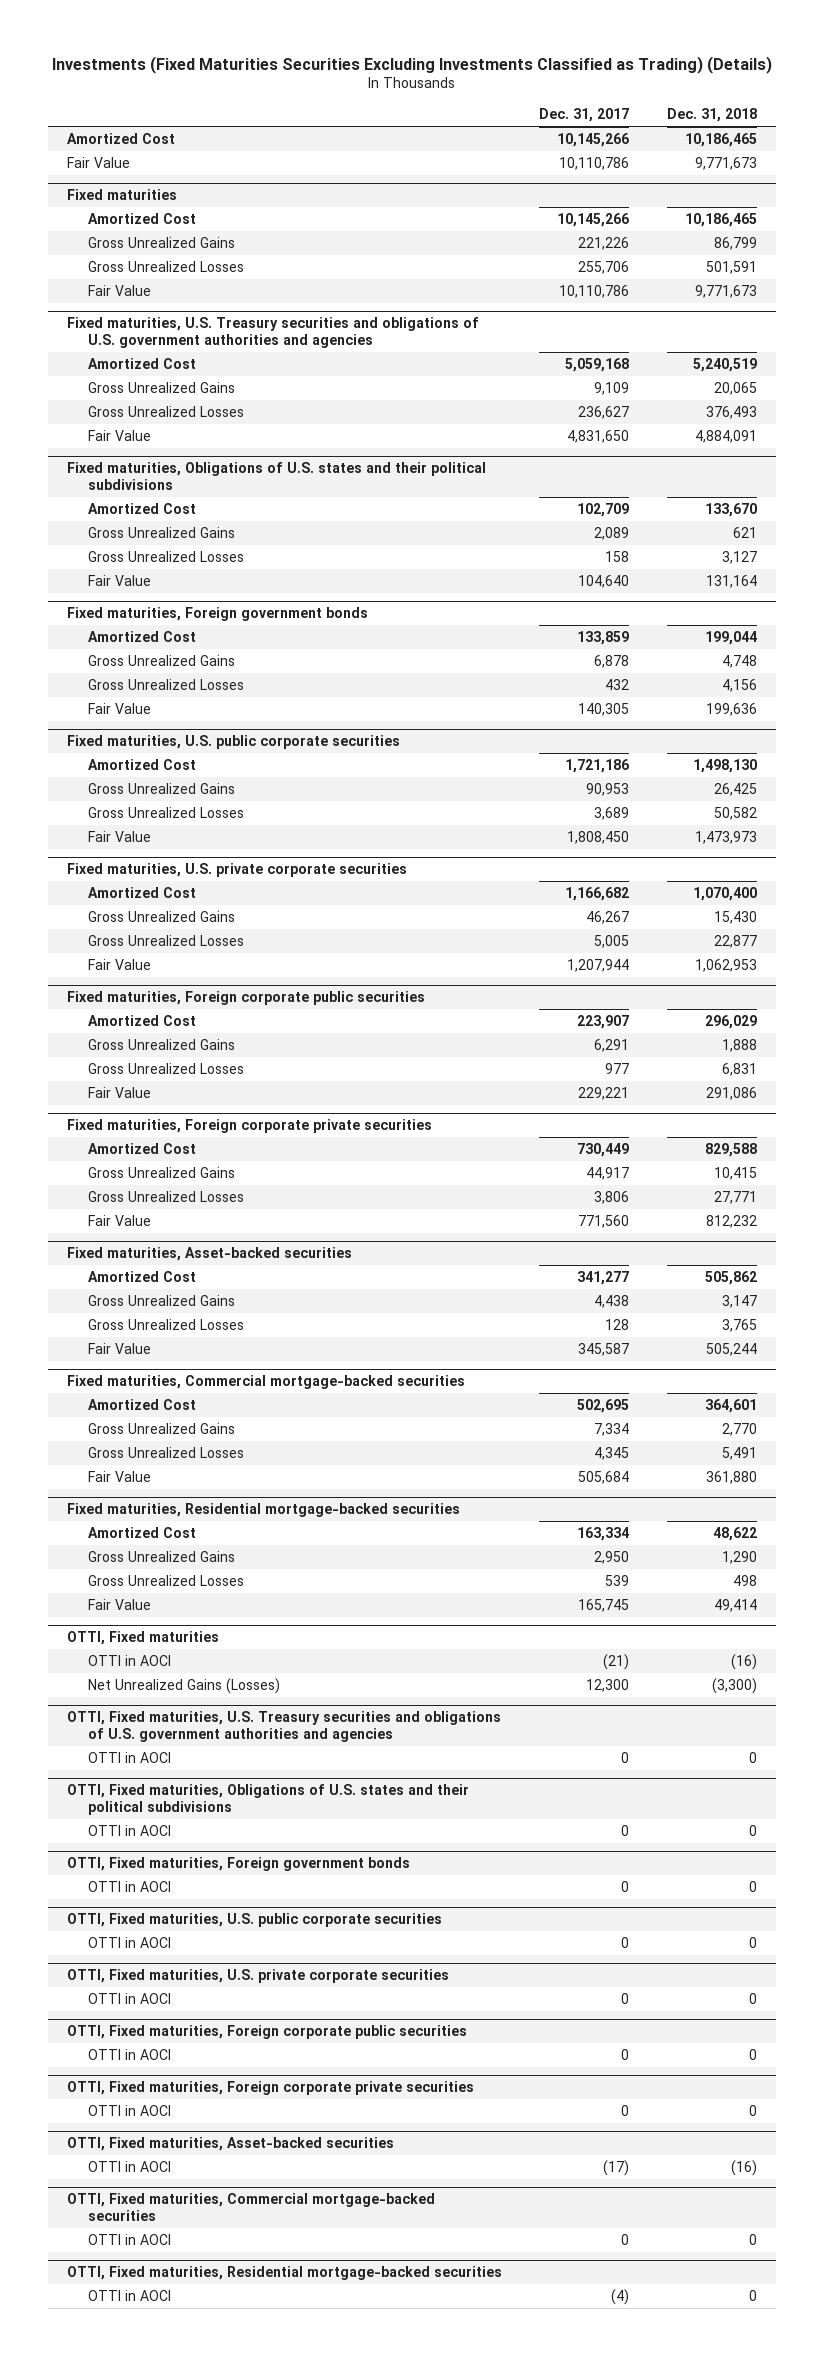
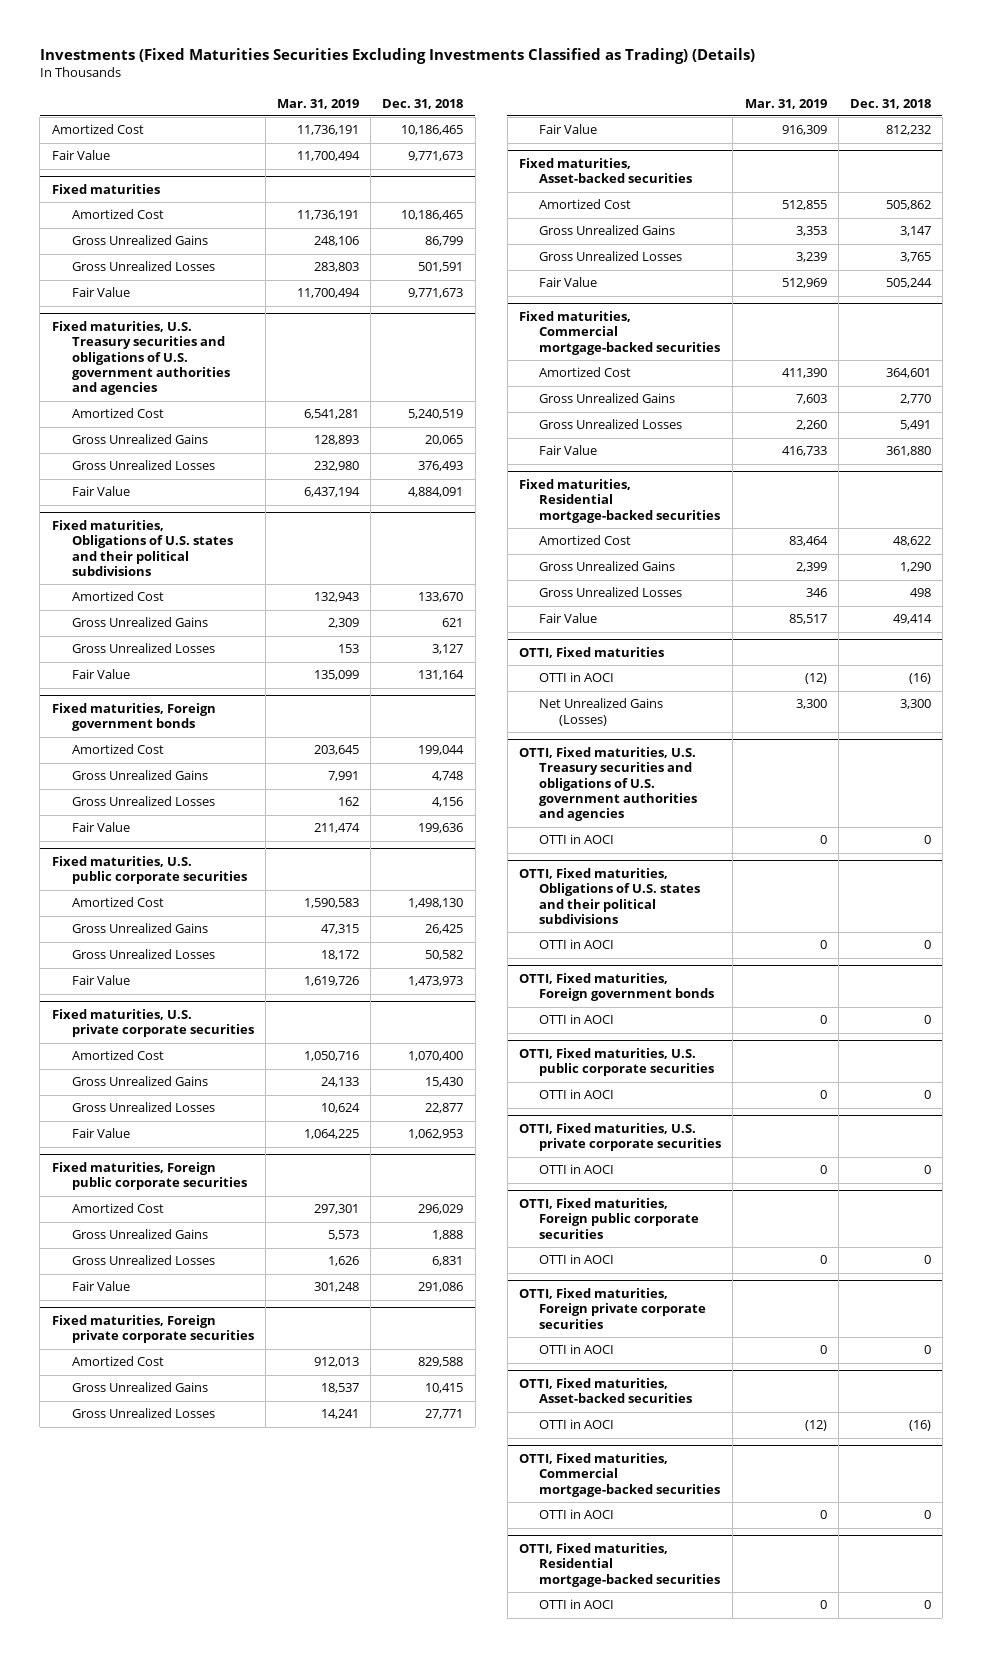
[539,108,630,123] Dec. 31, 2017 -> none
none -> [277,98,360,109] Mar. 31, 2019
[67,991,426,1006] Fixed maturities, Foreign corporate public securities -> [51,1162,247,1191] Fixed maturities, Foreign public corporate securities
[67,1119,433,1134] Fixed maturities, Foreign corporate private securities -> [51,1315,254,1344] Fixed maturities, Foreign private corporate securities
[711,1677,757,1694] (3,300) -> [899,699,931,710] 3,300
[67,2025,468,2040] OTTI, Fixed maturities, Foreign corporate public securities -> [519,1198,700,1239] OTTI, Fixed maturities, Foreign public corporate securities
[67,2081,475,2096] OTTI, Fixed maturities, Foreign corporate private securities -> [519,1288,707,1329] OTTI, Fixed maturities, Foreign private corporate securities

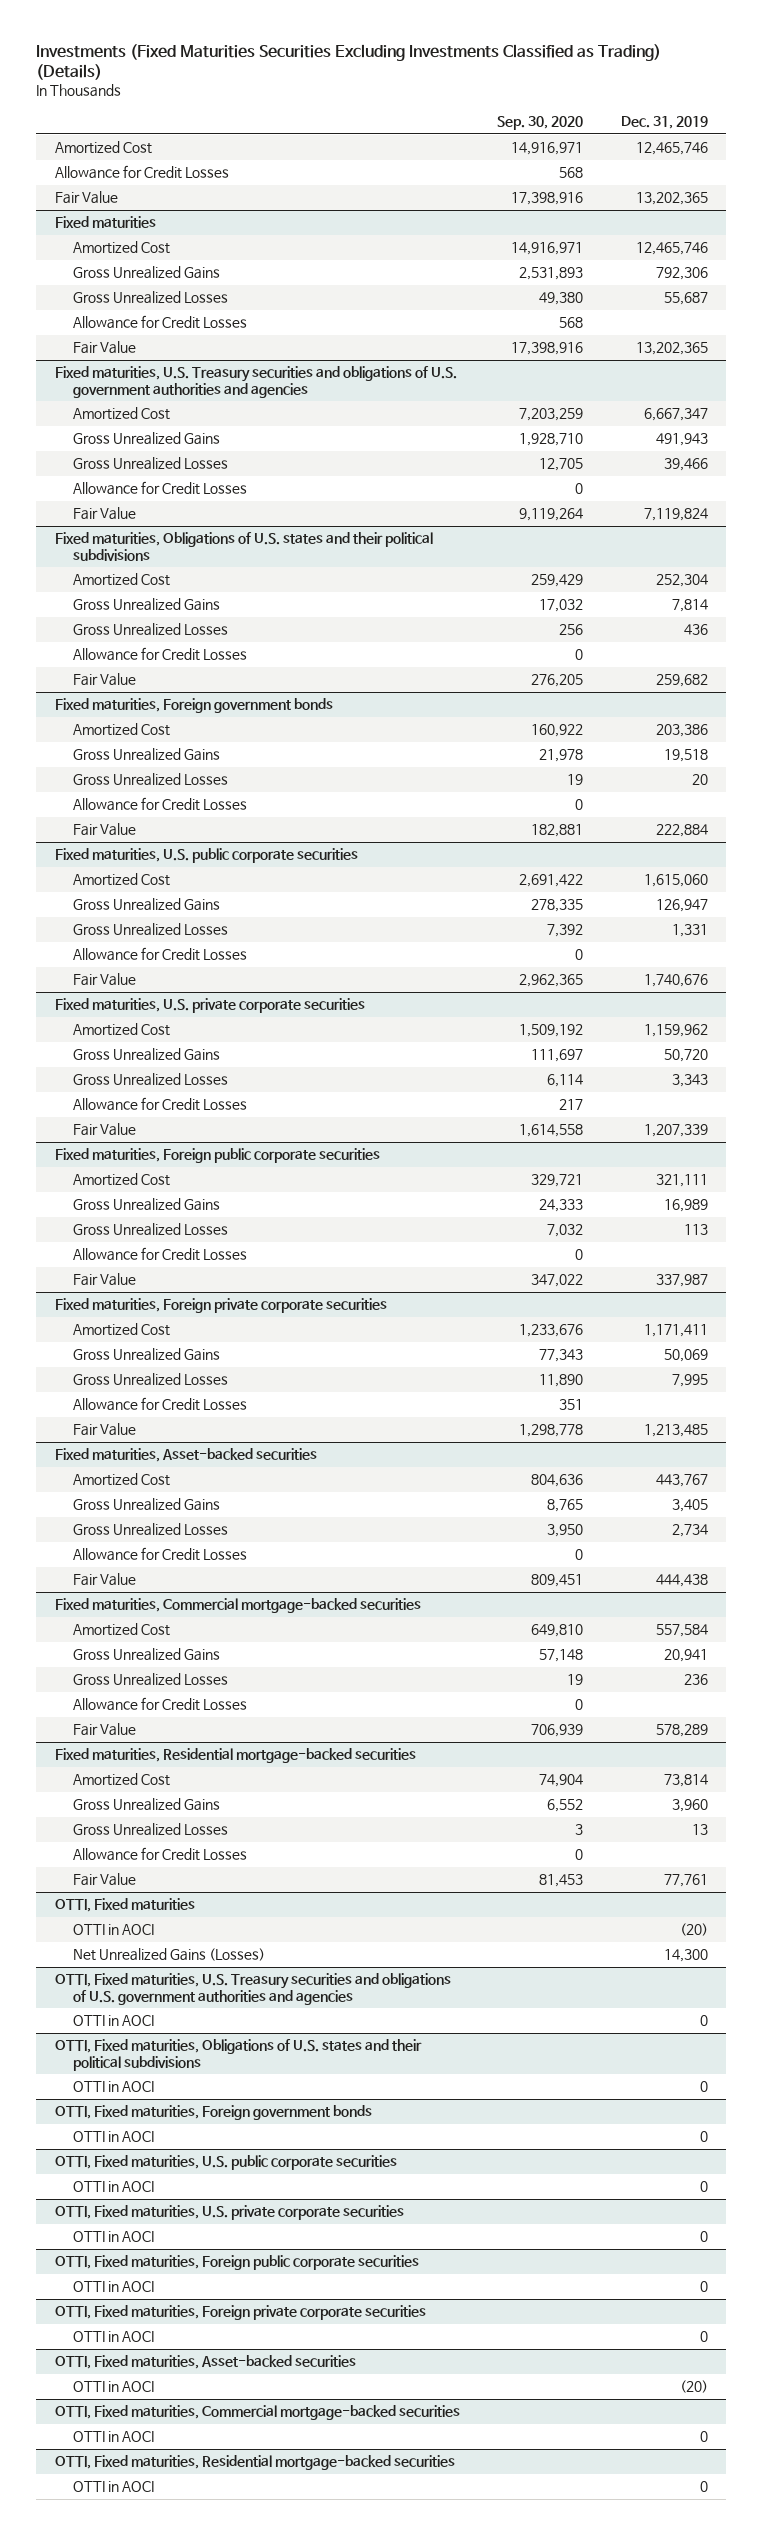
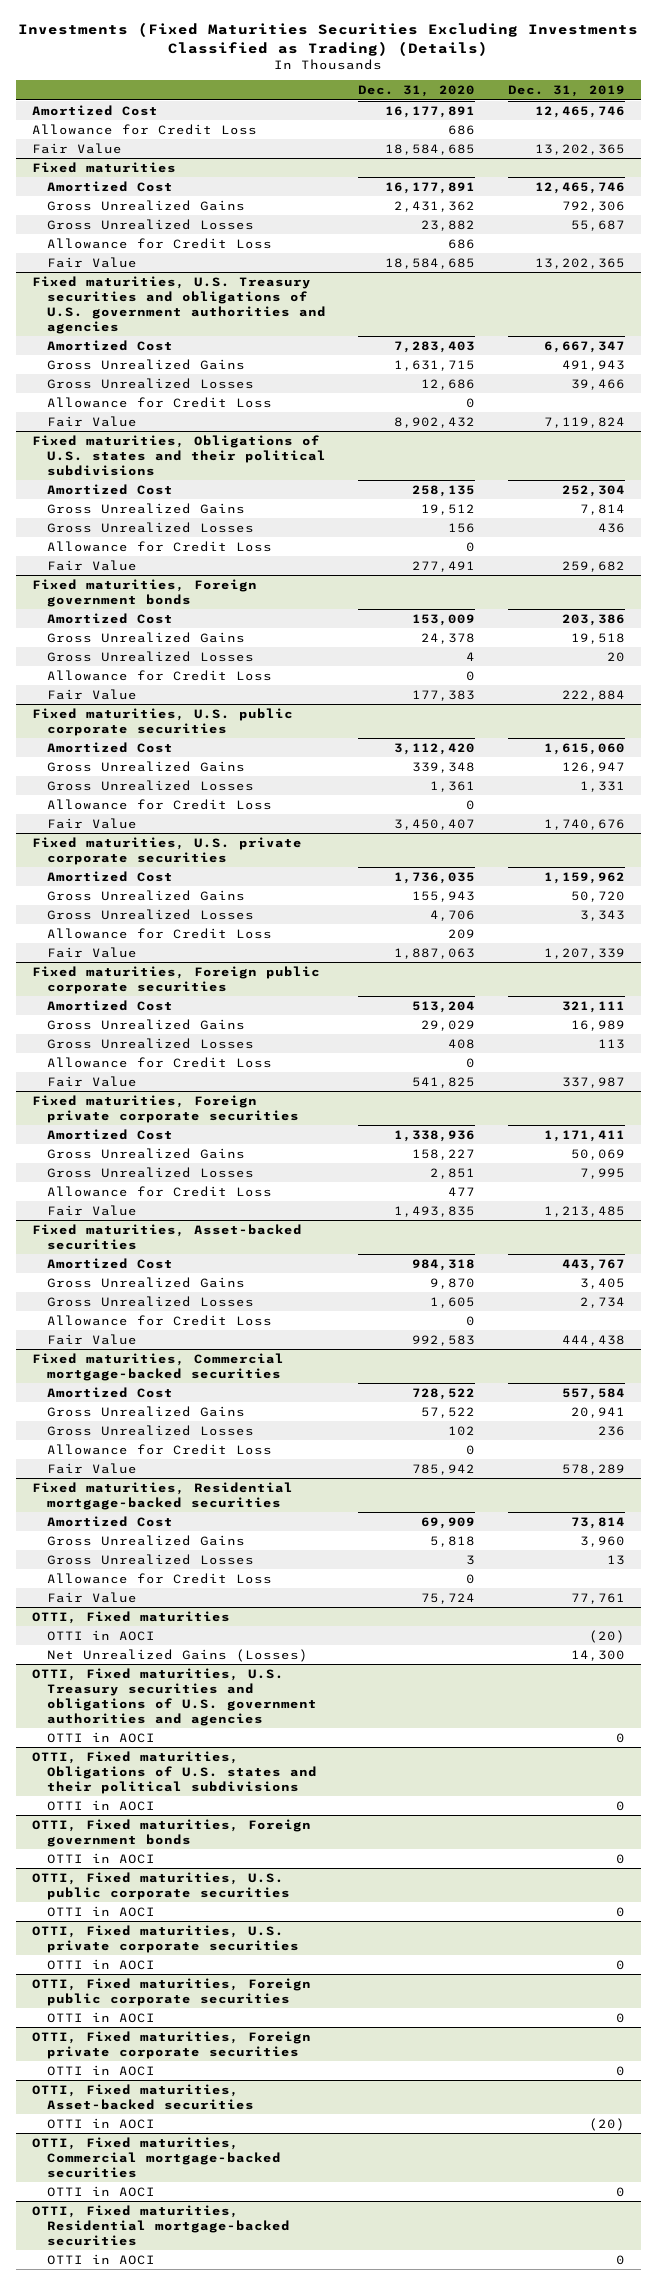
[497,116,584,131] Sep. 30, 2020 -> none
none -> [358,85,476,98] Dec. 31, 2020
[54,165,229,180] Allowance for Credit Losses -> [32,123,258,135] Allowance for Credit Loss
[73,315,248,330] Allowance for Credit Losses -> [47,237,273,249] Allowance for Credit Loss
[73,481,248,496] Allowance for Credit Losses -> [47,396,273,408] Allowance for Credit Loss
[73,647,248,662] Allowance for Credit Losses -> [47,540,273,552] Allowance for Credit Loss
[73,797,248,812] Allowance for Credit Losses -> [47,669,273,681] Allowance for Credit Loss
[73,947,248,962] Allowance for Credit Losses -> [47,798,273,810] Allowance for Credit Loss
[73,1097,248,1112] Allowance for Credit Losses -> [47,927,273,939] Allowance for Credit Loss
[73,1247,248,1262] Allowance for Credit Losses -> [47,1056,273,1068] Allowance for Credit Loss
[73,1397,248,1412] Allowance for Credit Losses -> [47,1185,273,1197] Allowance for Credit Loss
[73,1547,248,1562] Allowance for Credit Losses -> [47,1314,273,1326] Allowance for Credit Loss
[73,1697,248,1712] Allowance for Credit Losses -> [47,1443,273,1455] Allowance for Credit Loss
[73,1847,248,1862] Allowance for Credit Losses -> [47,1572,273,1584] Allowance for Credit Loss

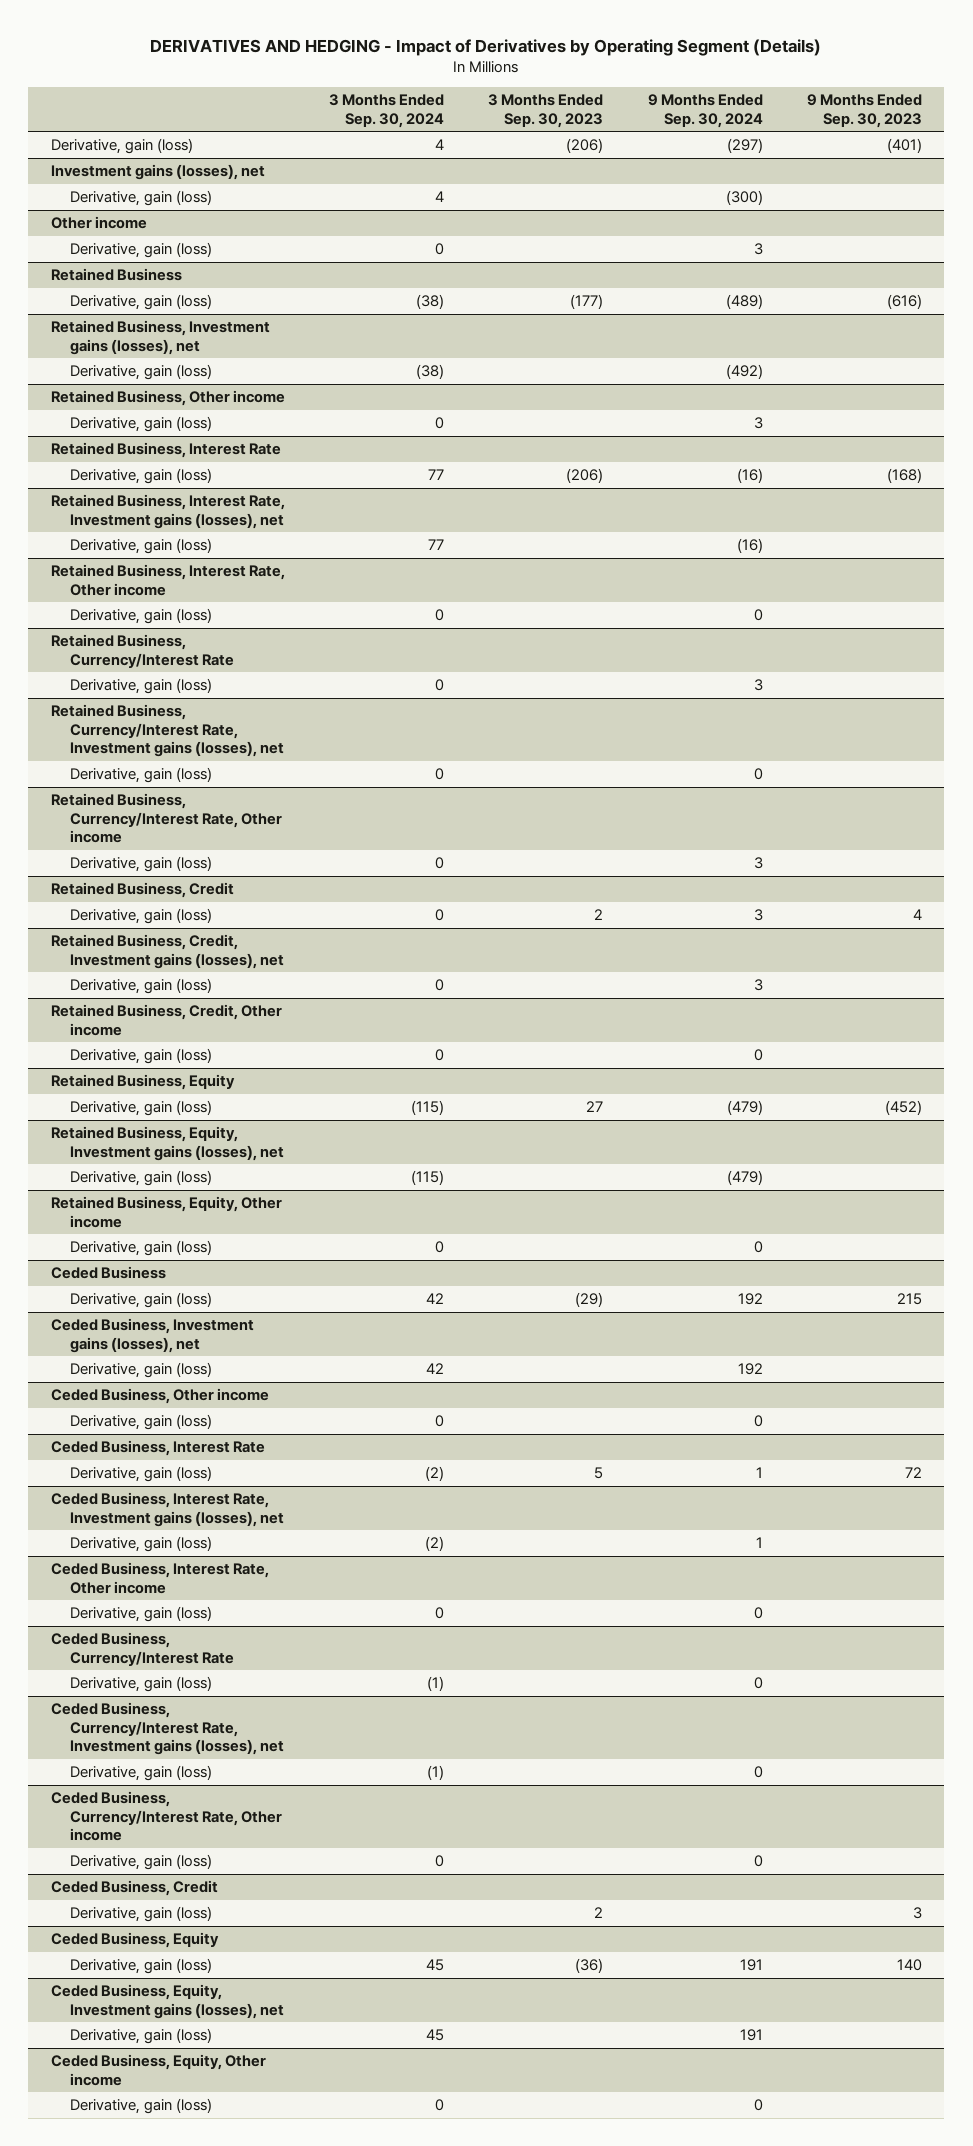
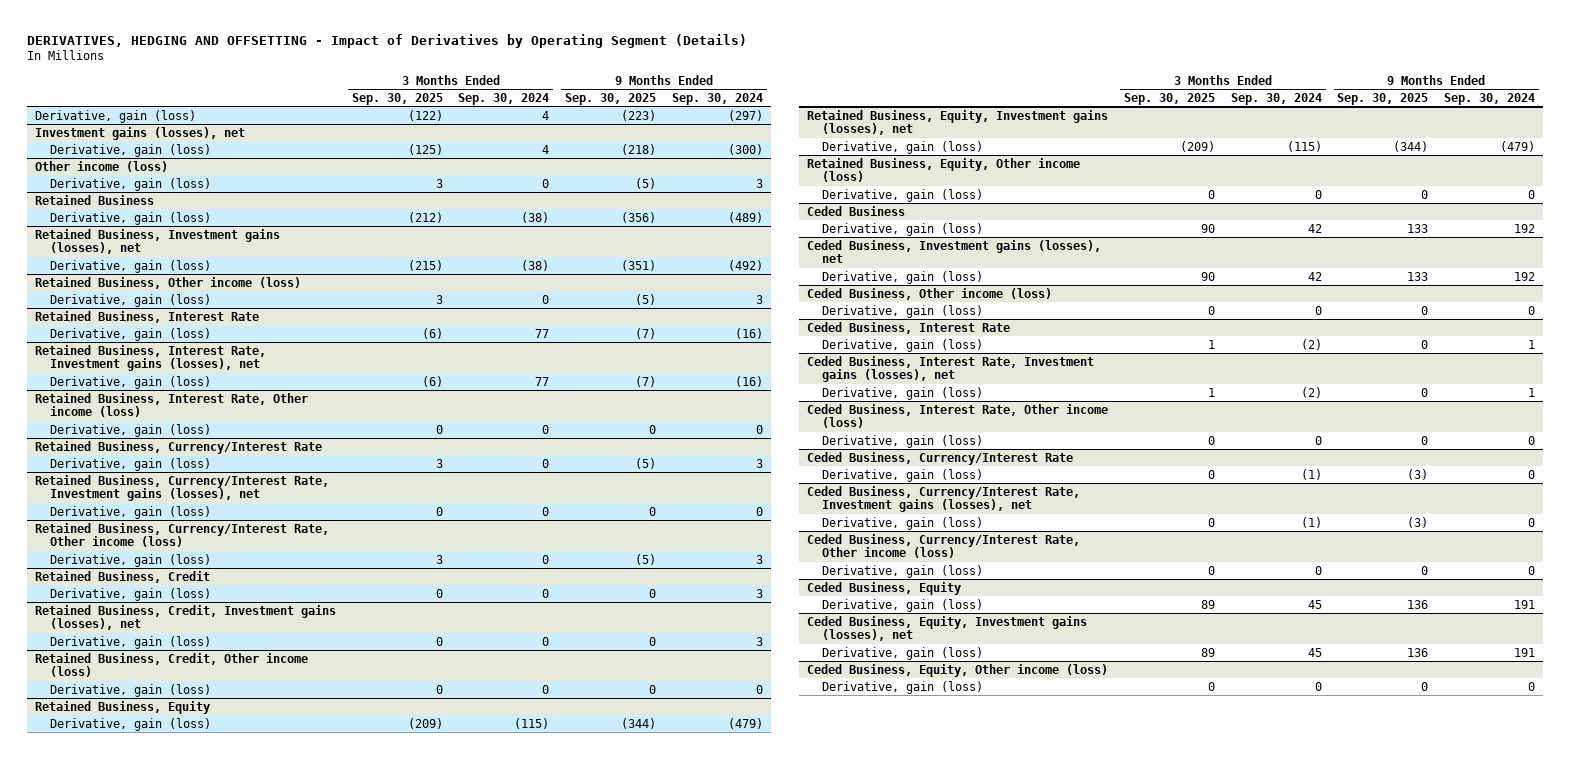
[150,38,822,56] DERIVATIVES AND HEDGING - Impact of Derivatives by Operating Segment (Details) -> [27,33,748,48] DERIVATIVES, HEDGING AND OFFSETTING - Impact of Derivatives by Operating Segment (Details)
[488,94,604,128] 3 Months Ended Sep. 30, 2023 -> none
[807,94,923,128] 9 Months Ended Sep. 30, 2023 -> none
none -> [351,92,443,105] Sep. 30, 2025
none -> [565,92,657,105] Sep. 30, 2025
[50,216,147,230] Other income -> [34,160,168,172] Other income (loss)
[50,390,285,407] Retained Business, Other income -> [34,276,301,289] Retained Business, Other income (loss)
[50,564,285,596] Retained Business, Interest Rate, Other income -> [34,392,308,418] Retained Business, Interest Rate, Other income (loss)
[50,793,283,844] Retained Business, Currency/Interest Rate, Other income -> [34,522,329,548] Retained Business, Currency/Interest Rate, Other income (loss)
[50,1004,282,1036] Retained Business, Credit, Other income -> [34,652,308,678] Retained Business, Credit, Other income (loss)
[50,1196,282,1228] Retained Business, Equity, Other income -> [807,157,1081,183] Retained Business, Equity, Other income (loss)
[50,1388,269,1405] Ceded Business, Other income -> [807,287,1053,300] Ceded Business, Other income (loss)
[50,1562,269,1594] Ceded Business, Interest Rate, Other income -> [807,403,1109,429] Ceded Business, Interest Rate, Other income (loss)
[50,1791,283,1842] Ceded Business, Currency/Interest Rate, Other income -> [807,533,1081,559] Ceded Business, Currency/Interest Rate, Other income (loss)
[50,1880,218,1897] Ceded Business, Credit -> none
[70,1906,213,1923] Derivative, gain (loss) -> none
[50,2054,266,2086] Ceded Business, Equity, Other income -> [807,663,1109,677] Ceded Business, Equity, Other income (loss)

